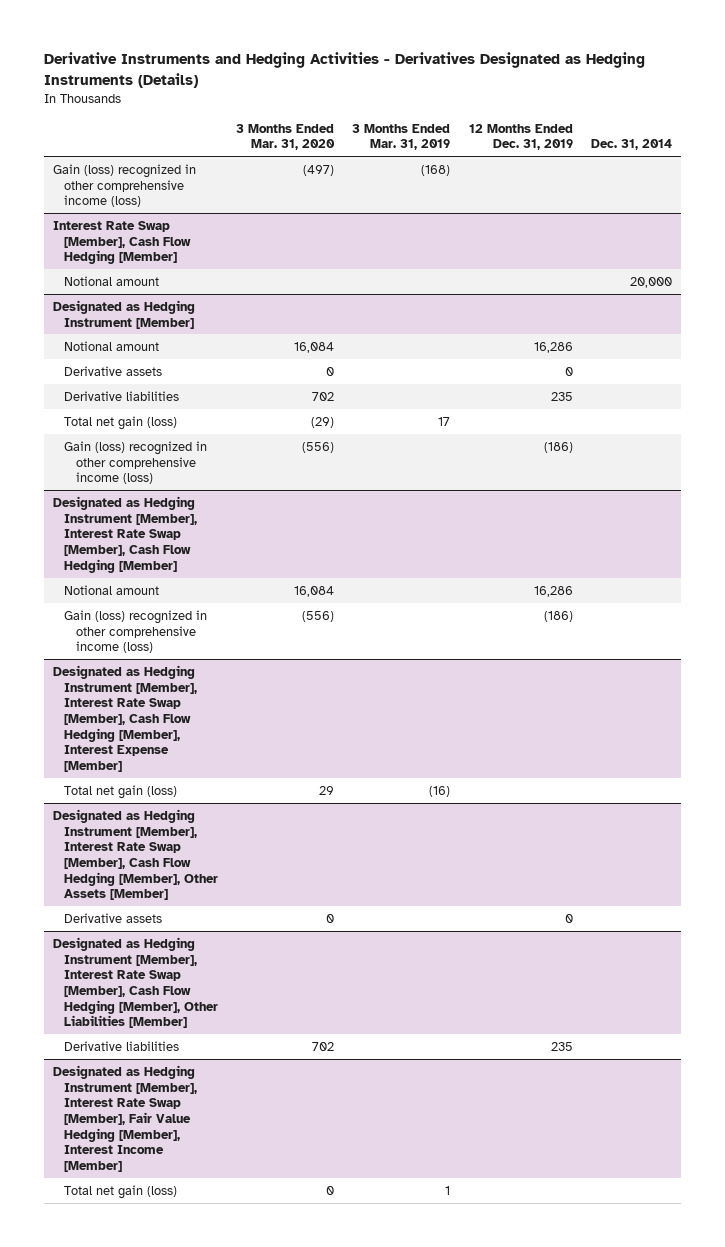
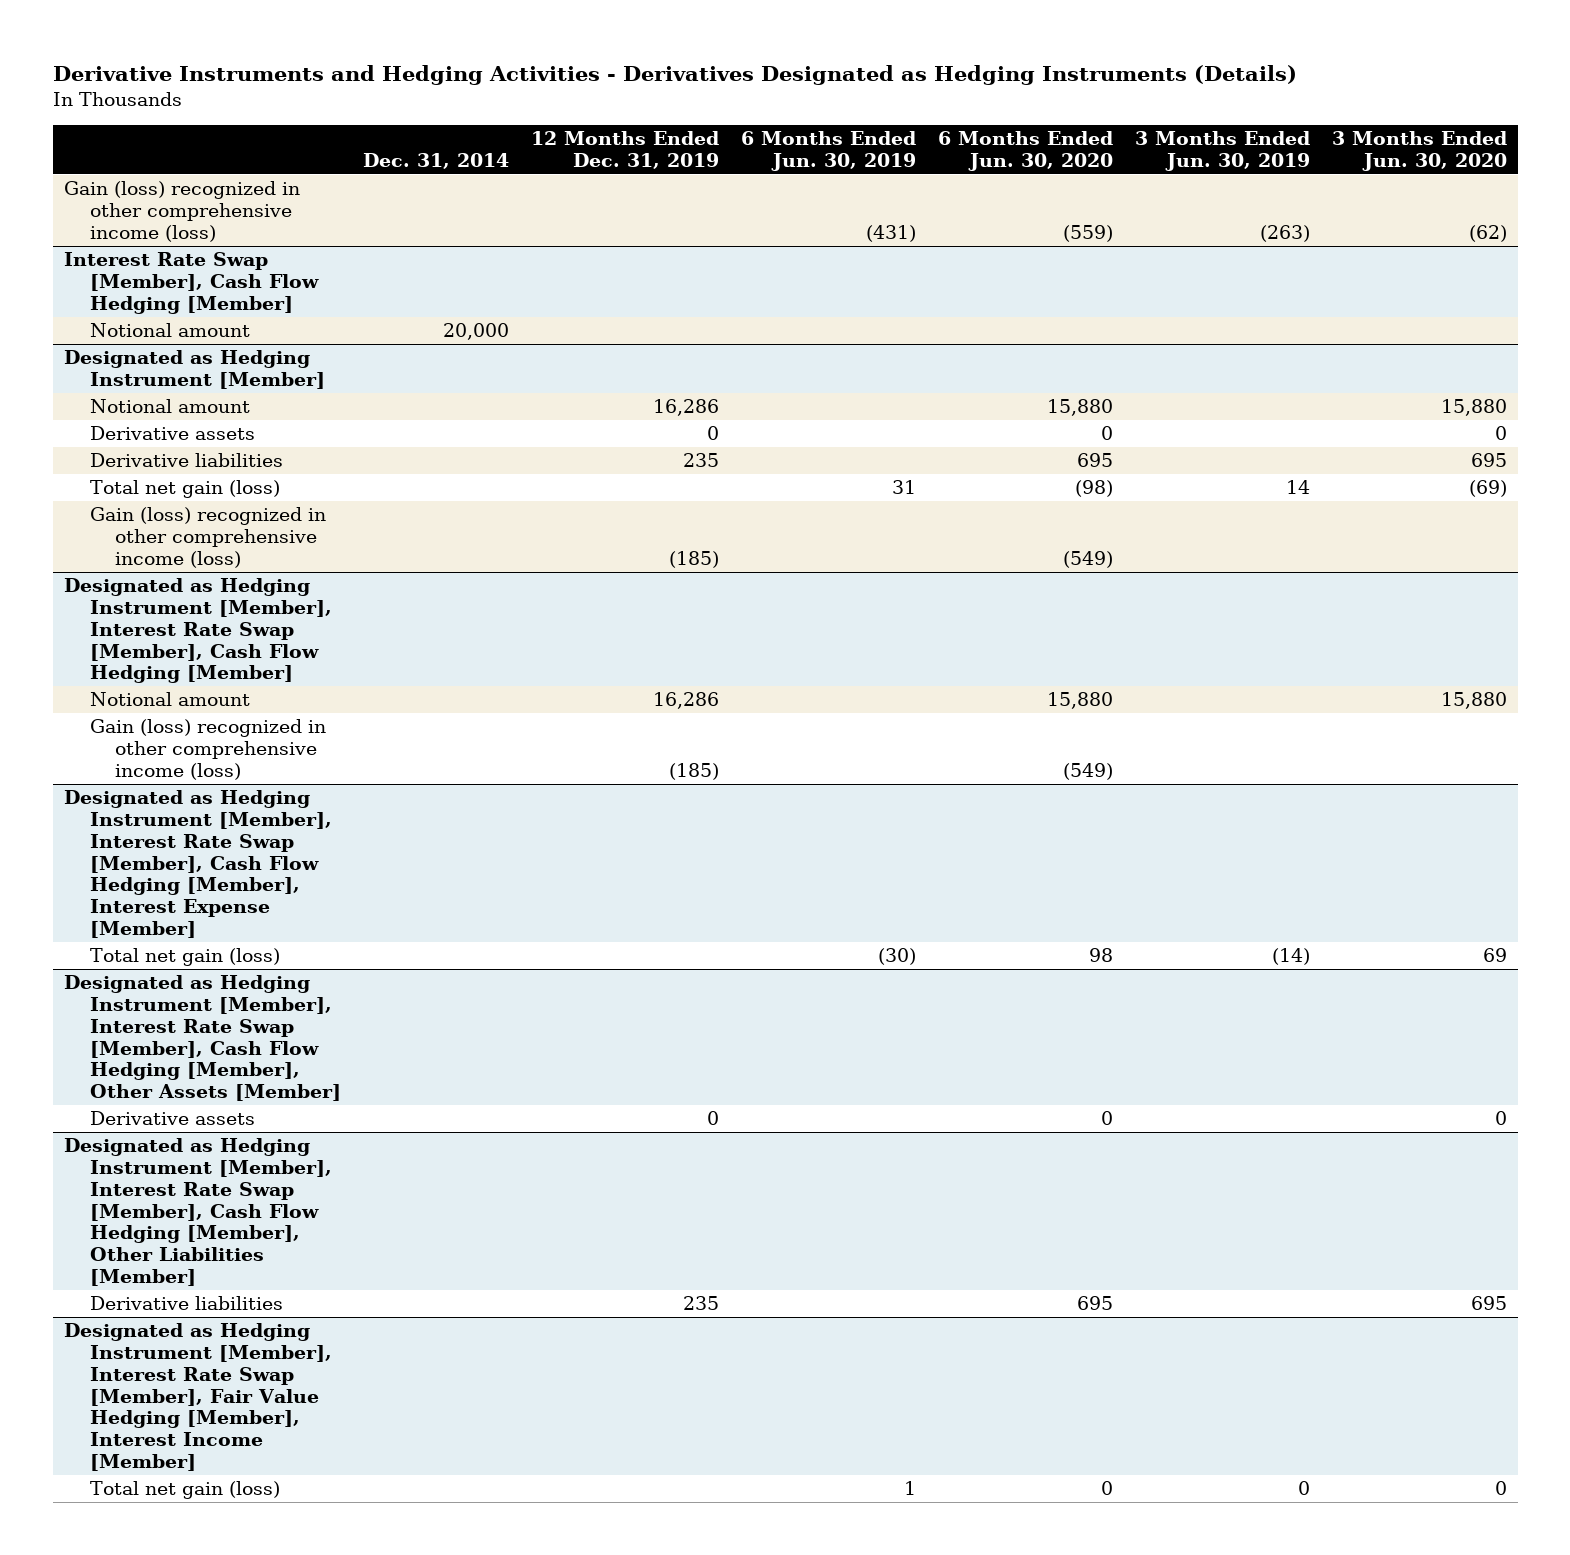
[236,123,336,151] 3 Months Ended Mar. 31, 2020 -> none
[352,123,451,151] 3 Months Ended Mar. 31, 2019 -> none
none -> [740,131,916,171] 6 Months Ended Jun. 30, 2019
none -> [937,131,1113,171] 6 Months Ended Jun. 30, 2020
none -> [1134,131,1310,171] 3 Months Ended Jun. 30, 2019
none -> [1331,131,1507,171] 3 Months Ended Jun. 30, 2020
[543,441,573,453] (186) -> [668,550,719,568] (185)
[543,610,573,622] (186) -> [668,762,719,780] (185)

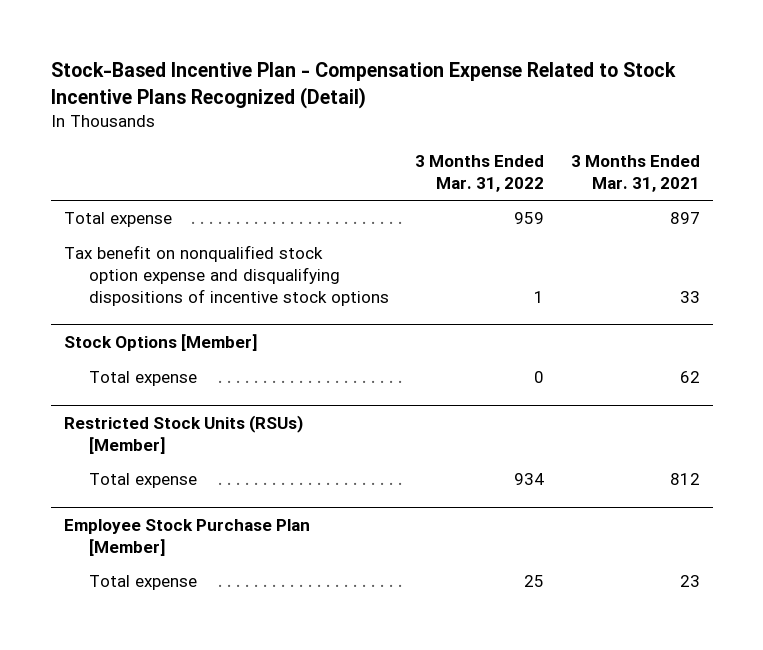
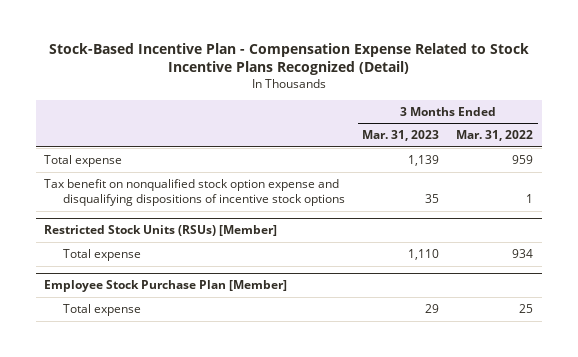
[570,155,700,192] 3 Months Ended Mar. 31, 2021 -> none
none -> [362,130,440,142] Mar. 31, 2023
[63,334,258,352] Stock Options [Member] -> none
[88,371,197,387] Total expense -> none

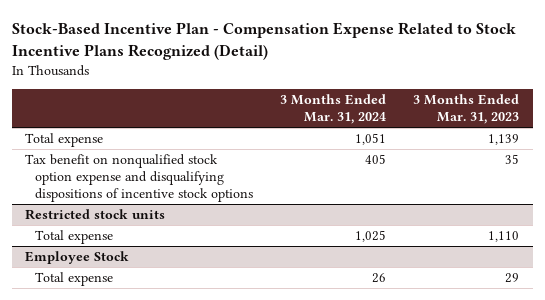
[456,130,534,142] Mar. 31, 2022 -> none
none -> [280,94,387,124] 3 Months Ended Mar. 31, 2024
[44,225,278,237] Restricted Stock Units (RSUs) [Member] -> [25,209,166,221] Restricted stock units
[44,280,288,293] Employee Stock Purchase Plan [Member] -> none
none -> [25,251,130,265] Employee Stock

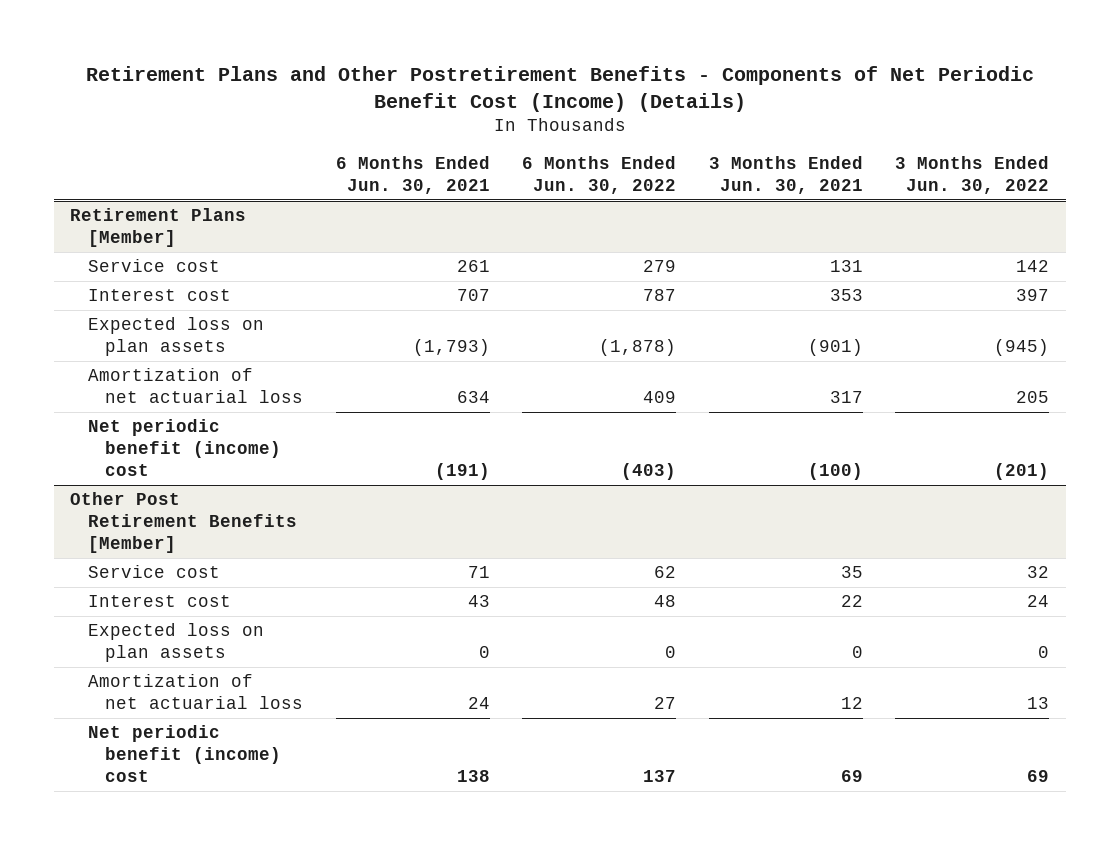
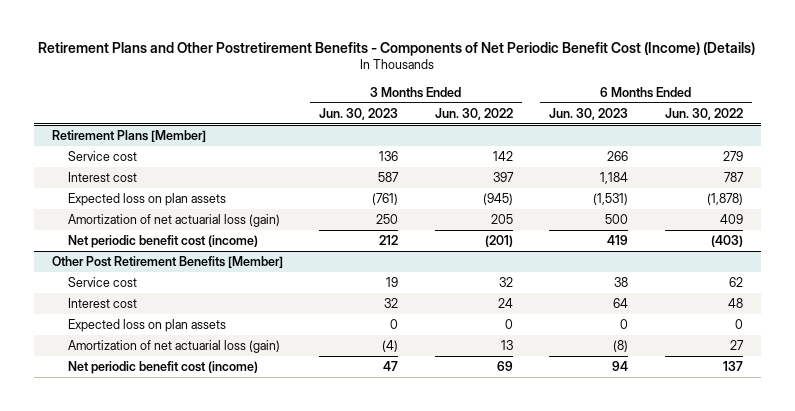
[335,155,490,194] 6 Months Ended Jun. 30, 2021 -> none
[708,155,863,194] 3 Months Ended Jun. 30, 2021 -> none
none -> [319,107,399,120] Jun. 30, 2023
none -> [549,107,629,120] Jun. 30, 2023
[87,368,303,404] Amortization of net actuarial loss -> [67,213,280,227] Amortization of net actuarial loss (gain)
[87,419,281,477] Net periodic benefit (income) cost -> [67,234,258,248] Net periodic benefit cost (income)
[87,674,303,710] Amortization of net actuarial loss -> [67,339,280,353] Amortization of net actuarial loss (gain)
[87,725,281,783] Net periodic benefit (income) cost -> [67,360,258,374] Net periodic benefit cost (income)

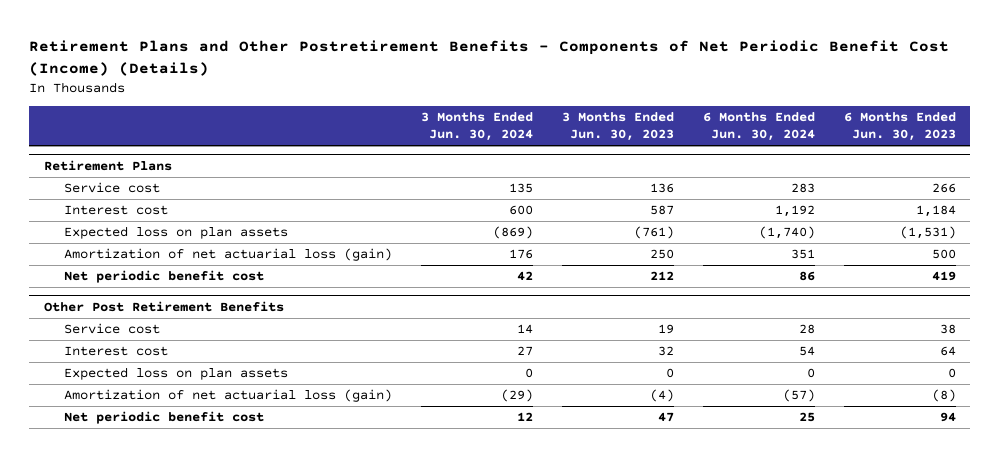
[434,107,513,120] Jun. 30, 2022 -> none
[664,107,743,120] Jun. 30, 2022 -> none
none -> [420,112,533,141] 3 Months Ended Jun. 30, 2024
none -> [702,112,815,141] 6 Months Ended Jun. 30, 2024
[52,129,207,142] Retirement Plans [Member] -> [43,159,172,171] Retirement Plans
[67,234,258,248] Net periodic benefit cost (income) -> [63,270,264,284] Net periodic benefit cost
[52,255,284,268] Other Post Retirement Benefits [Member] -> [43,300,284,312] Other Post Retirement Benefits
[67,360,258,374] Net periodic benefit cost (income) -> [63,411,264,425] Net periodic benefit cost

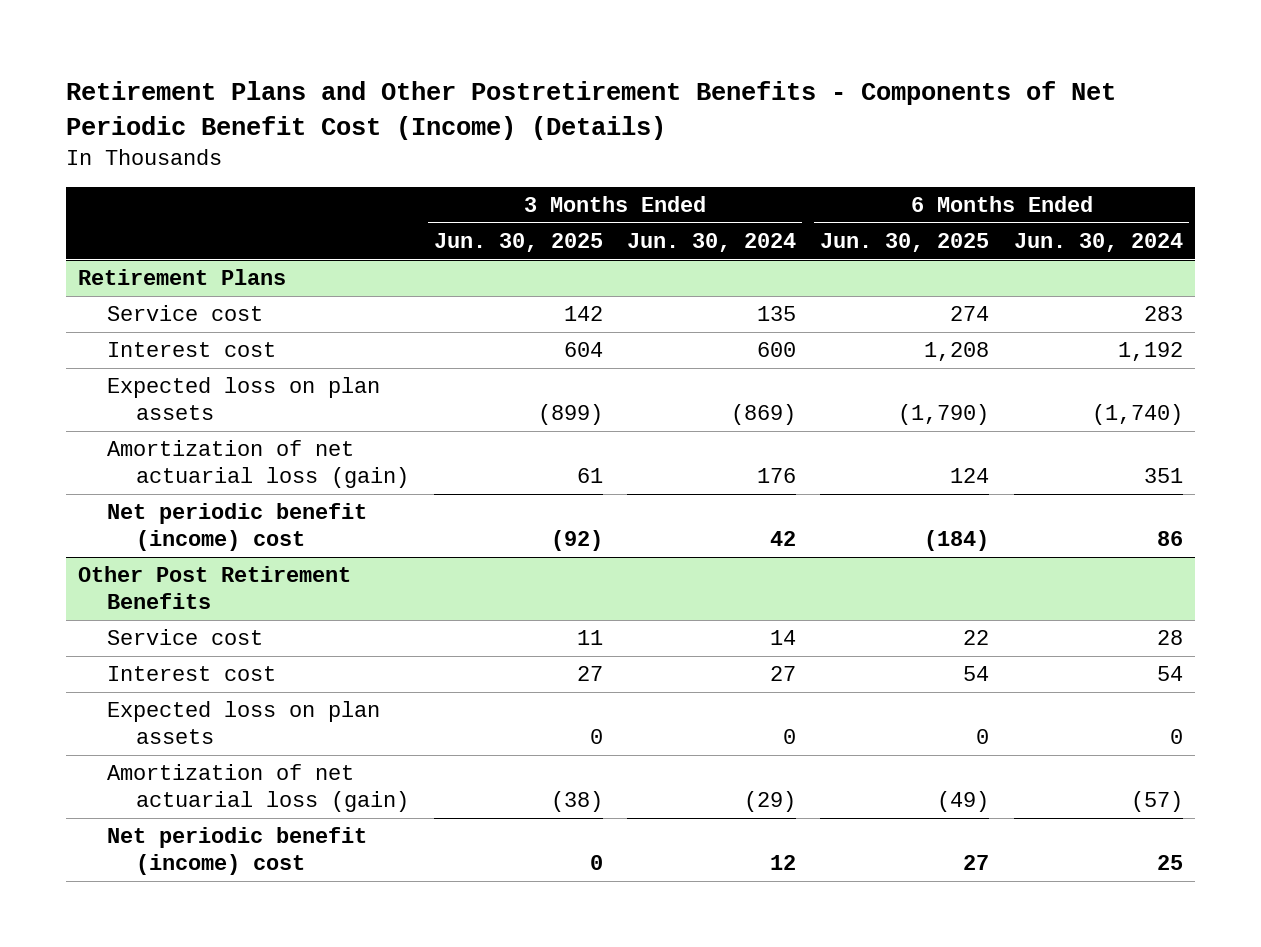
[561,112,674,141] 3 Months Ended Jun. 30, 2023 -> none
[843,112,956,141] 6 Months Ended Jun. 30, 2023 -> none
none -> [433,233,603,253] Jun. 30, 2025
none -> [820,233,990,253] Jun. 30, 2025
[63,270,264,284] Net periodic benefit cost -> [107,503,368,552] Net periodic benefit (income) cost
[63,411,264,425] Net periodic benefit cost -> [107,827,368,876] Net periodic benefit (income) cost

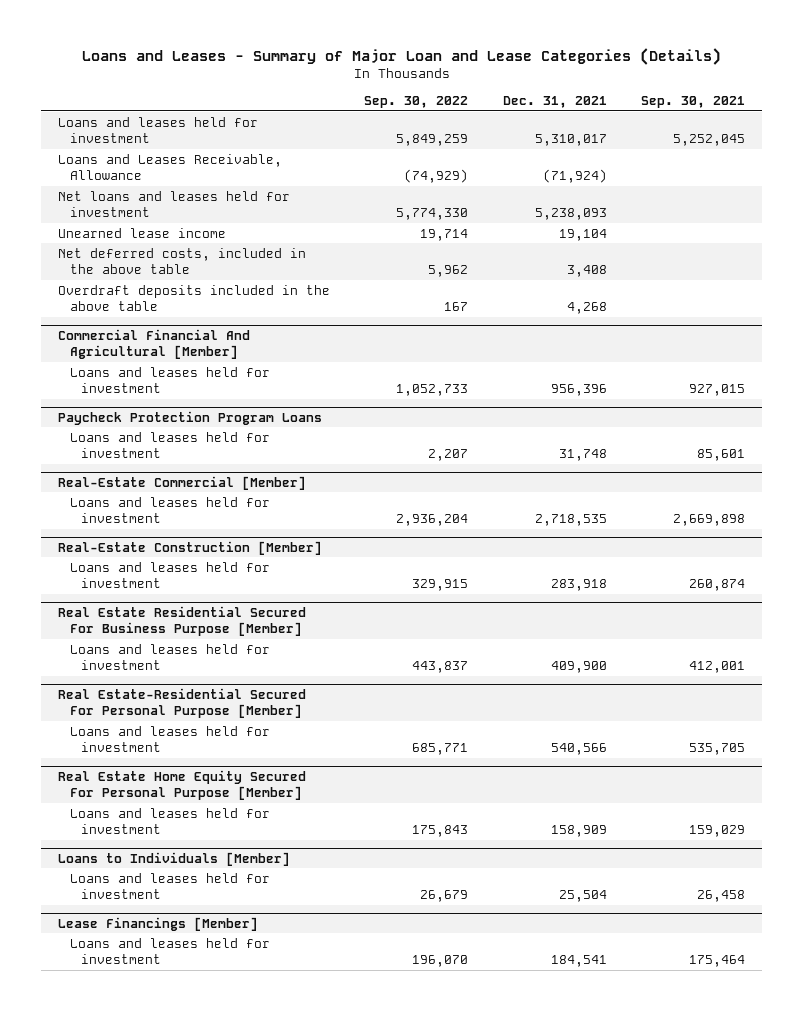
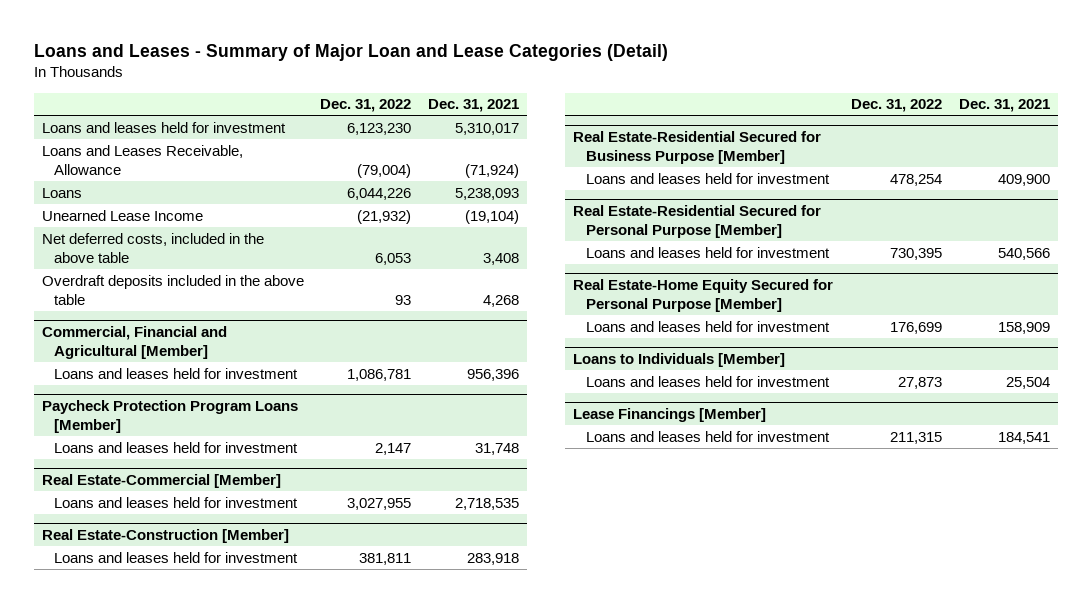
[81,47,721,65] Loans and Leases - Summary of Major Loan and Lease Categories (Details) -> [33,44,668,62] Loans and Leases - Summary of Major Loan and Lease Categories (Detail)
[364,96,469,109] Sep. 30, 2022 -> none
[640,96,745,109] Sep. 30, 2021 -> none
none -> [320,99,412,113] Dec. 31, 2022
[58,190,291,217] Net loans and leases held for investment -> [41,187,82,198] Loans
[58,227,227,238] Unearned lease income -> [41,209,203,221] Unearned Lease Income
[558,228,607,241] 19,104 -> [464,209,519,224] (19,104)
[58,328,251,360] Commercial Financial And Agricultural [Member] -> [41,326,227,360] Commercial, Financial and Agricultural [Member]
[58,410,323,425] Paycheck Protection Program Loans -> [41,400,298,434] Paycheck Protection Program Loans [Member]
[58,475,307,490] Real-Estate Commercial [Member] -> [41,474,281,489] Real Estate-Commercial [Member]
[58,540,323,555] Real-Estate Construction [Member] -> [41,529,289,544] Real Estate-Construction [Member]
[58,605,307,637] Real Estate Residential Secured For Business Purpose [Member] -> [572,131,821,165] Real Estate-Residential Secured for Business Purpose [Member]
[58,687,307,719] Real Estate-Residential Secured For Personal Purpose [Member] -> [572,205,821,239] Real Estate-Residential Secured for Personal Purpose [Member]
[58,769,307,801] Real Estate Home Equity Secured For Personal Purpose [Member] -> [572,279,833,313] Real Estate-Home Equity Secured for Personal Purpose [Member]

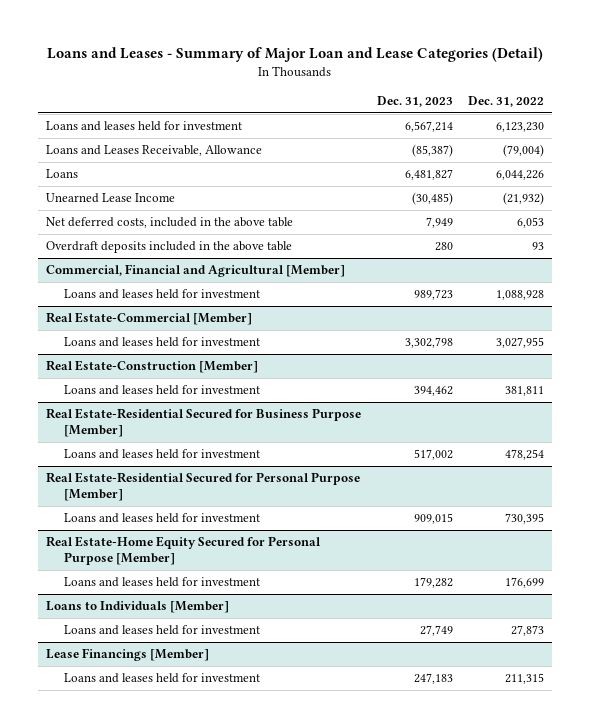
[427,99,519,113] Dec. 31, 2021 -> none
none -> [376,95,453,107] Dec. 31, 2023
[41,400,298,434] Paycheck Protection Program Loans [Member] -> none
[54,441,299,453] Loans and leases held for investment -> none
[347,368,412,381] 1,086,781 -> [496,290,545,301] 1,088,928

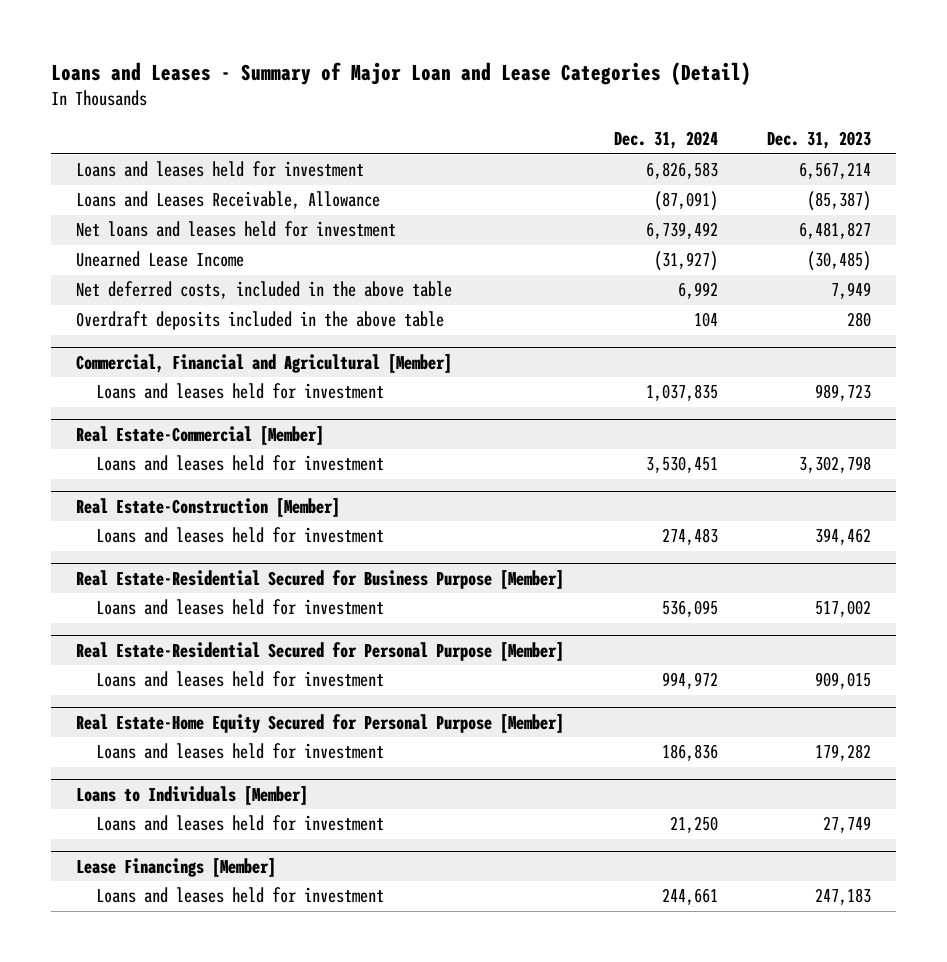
[468,95,545,107] Dec. 31, 2022 -> none
none -> [613,131,718,150] Dec. 31, 2024
[46,169,79,179] Loans -> [75,221,396,238] Net loans and leases held for investment

